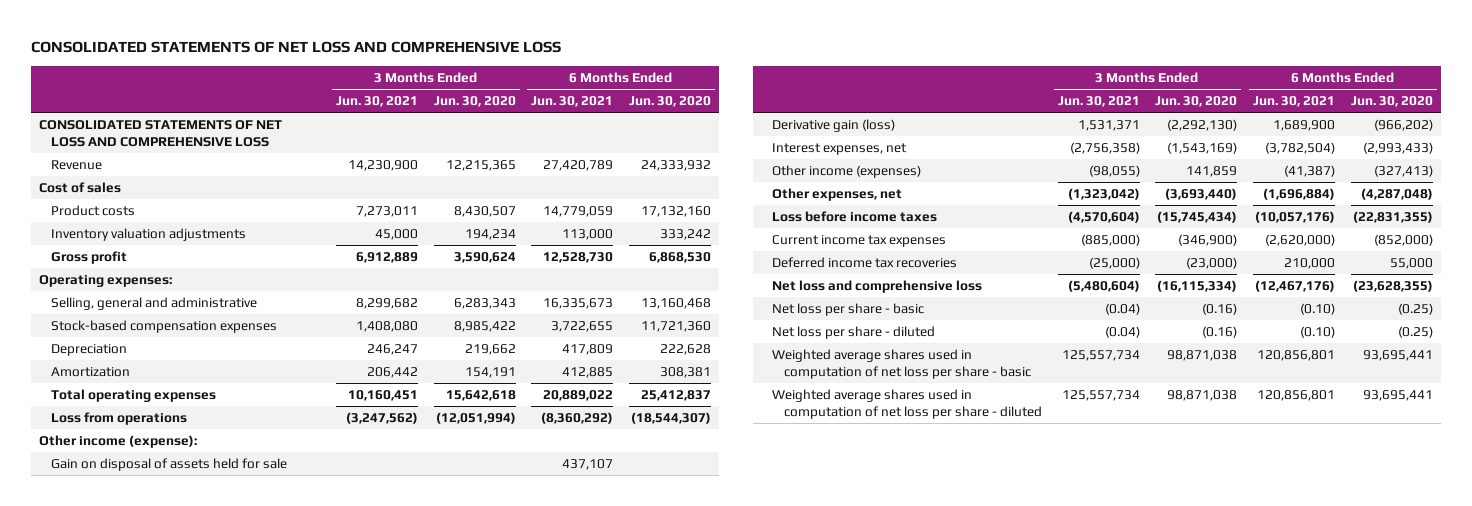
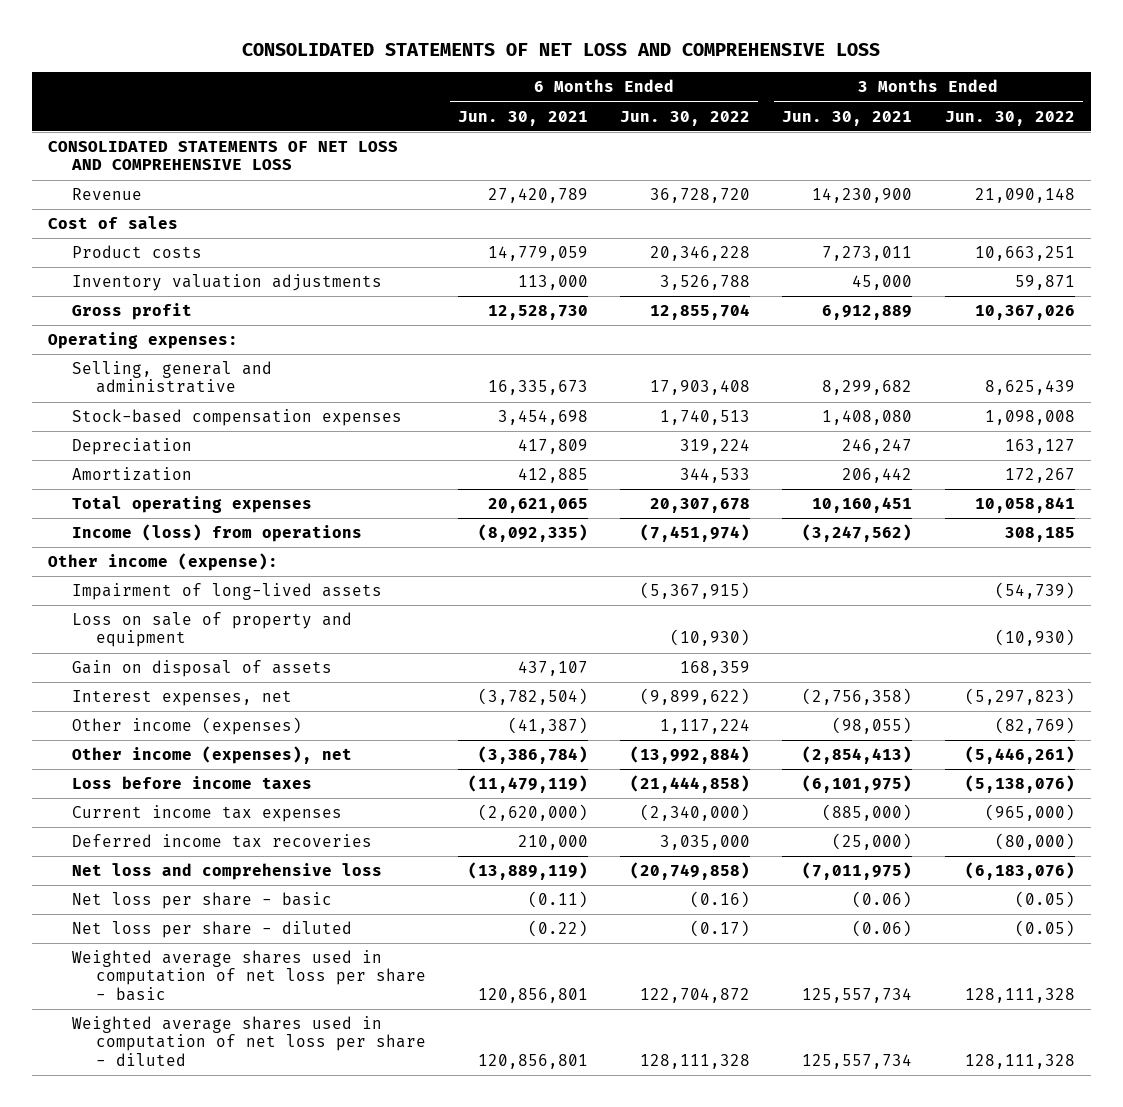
[433,96,516,108] Jun. 30, 2020 -> none
[629,96,712,108] Jun. 30, 2020 -> none
none -> [620,110,751,126] Jun. 30, 2022
none -> [944,110,1075,126] Jun. 30, 2022
[551,321,614,333] 3,722,655 -> [497,410,588,426] 3,454,698
[543,390,614,402] 20,889,022 -> [487,498,588,514] 20,621,065
[50,412,187,426] Loss from operations -> [71,524,362,543] Income (loss) from operations
[541,412,614,425] (8,360,292) -> [477,524,588,543] (8,092,335)
[772,119,896,133] Derivative gain (loss) -> none
none -> [71,583,382,601] Impairment of long-lived assets
none -> [71,612,352,648] Loss on sale of property and equipment
[50,458,287,472] Gain on disposal of assets held for sale -> [71,660,332,678] Gain on disposal of assets
[772,188,903,202] Other expenses, net -> [71,746,352,765] Other income (expenses), net
[1067,188,1140,201] (1,323,042) -> [802,746,913,765] (2,854,413)
[1262,188,1335,201] (1,696,884) -> [477,746,588,765] (3,386,784)
[1067,211,1140,224] (4,570,604) -> [802,775,913,794] (6,101,975)
[1254,211,1335,224] (10,057,176) -> [467,775,588,794] (11,479,119)
[1067,280,1140,293] (5,480,604) -> [802,862,913,881] (7,011,975)
[1254,280,1335,293] (12,467,176) -> [467,862,588,881] (13,889,119)
[1104,303,1140,316] (0.04) -> [852,891,913,909] (0.06)
[1299,303,1335,316] (0.10) -> [527,891,588,909] (0.11)
[1104,326,1140,339] (0.04) -> [852,920,913,938] (0.06)
[1299,326,1335,339] (0.10) -> [527,920,588,938] (0.22)

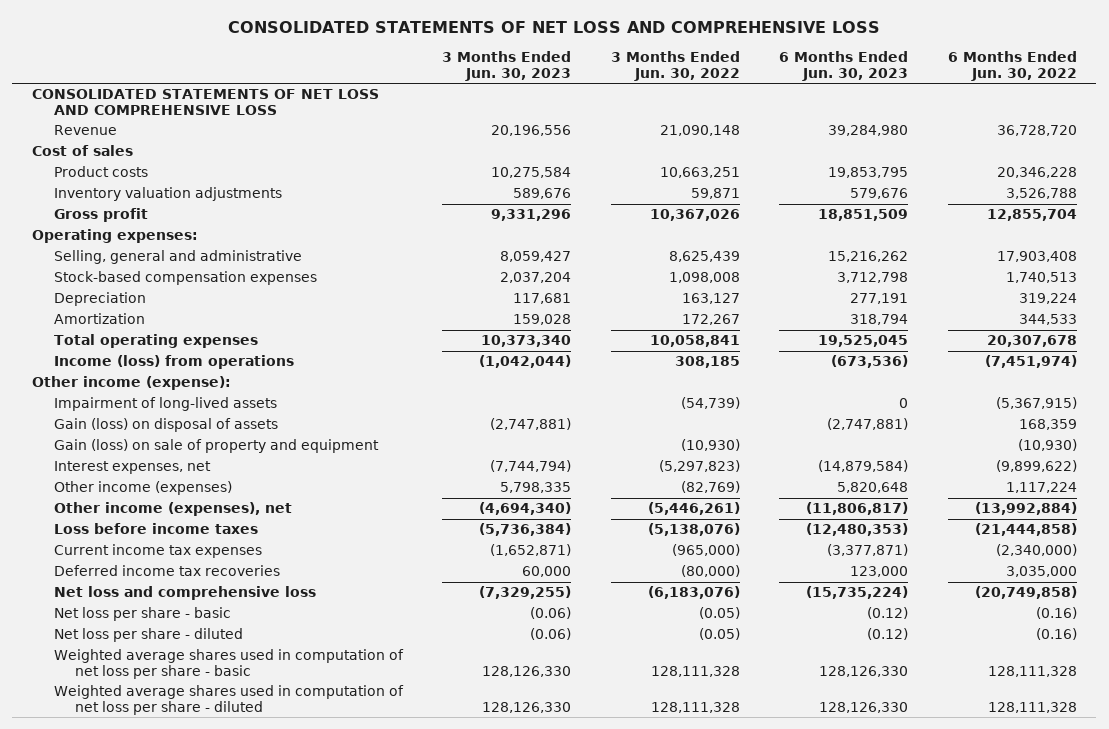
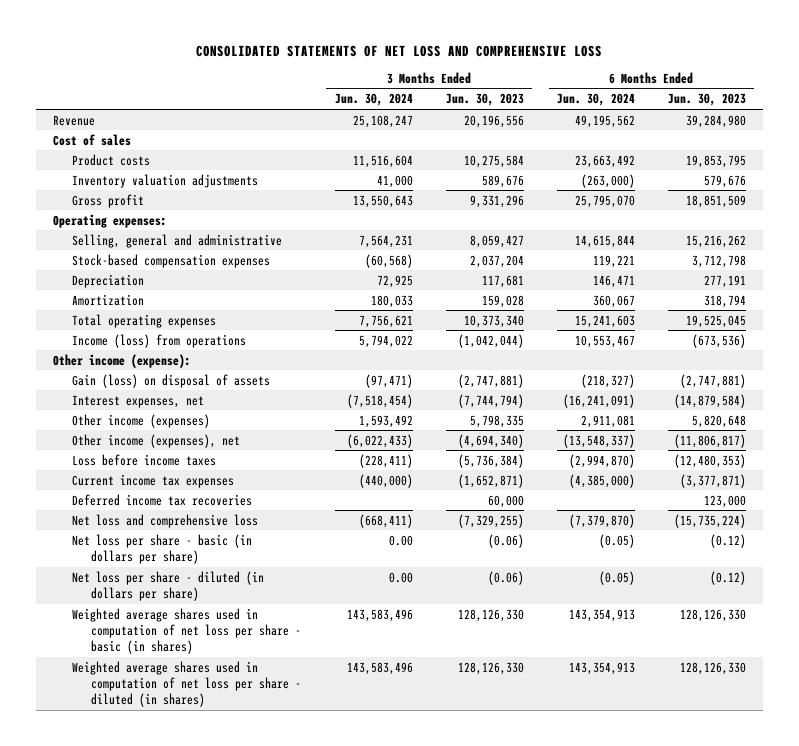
[610,51,740,81] 3 Months Ended Jun. 30, 2022 -> none
[947,51,1077,81] 6 Months Ended Jun. 30, 2022 -> none
none -> [334,93,413,107] Jun. 30, 2024
none -> [556,93,635,107] Jun. 30, 2024
[32,89,380,115] CONSOLIDATED STATEMENTS OF NET LOSS AND COMPREHENSIVE LOSS -> none
[53,397,277,412] Impairment of long-lived assets -> none
[53,439,379,454] Gain (loss) on sale of property and equipment -> none
[53,607,231,622] Net loss per share - basic -> [72,533,253,564] Net loss per share - basic (in dollars per share)
[53,628,243,643] Net loss per share - diluted -> [72,570,265,601] Net loss per share - diluted (in dollars per share)
[53,649,404,679] Weighted average shares used in computation of net loss per share - basic -> [72,607,302,655] Weighted average shares used in computation of net loss per share - basic (in shares)
[53,685,404,715] Weighted average shares used in computation of net loss per share - diluted -> [72,660,302,708] Weighted average shares used in computation of net loss per share - diluted (in shares)

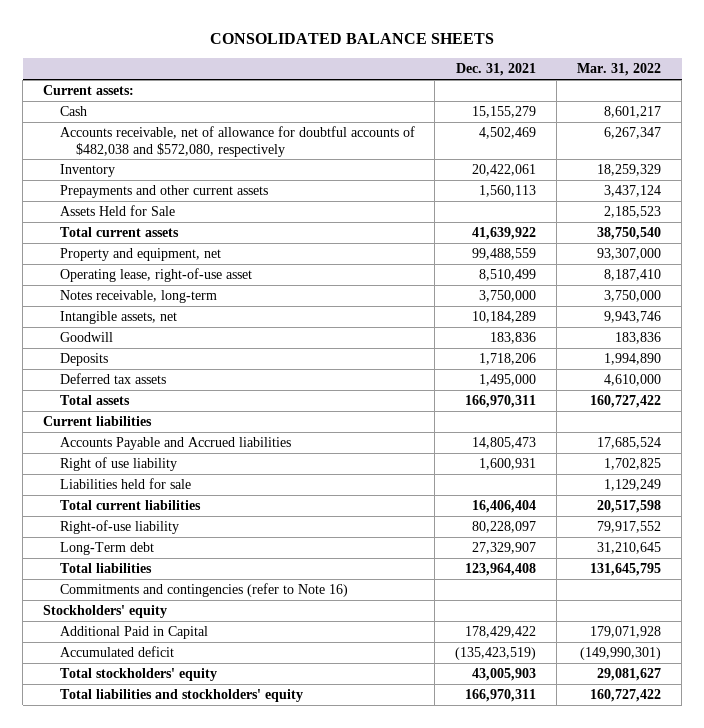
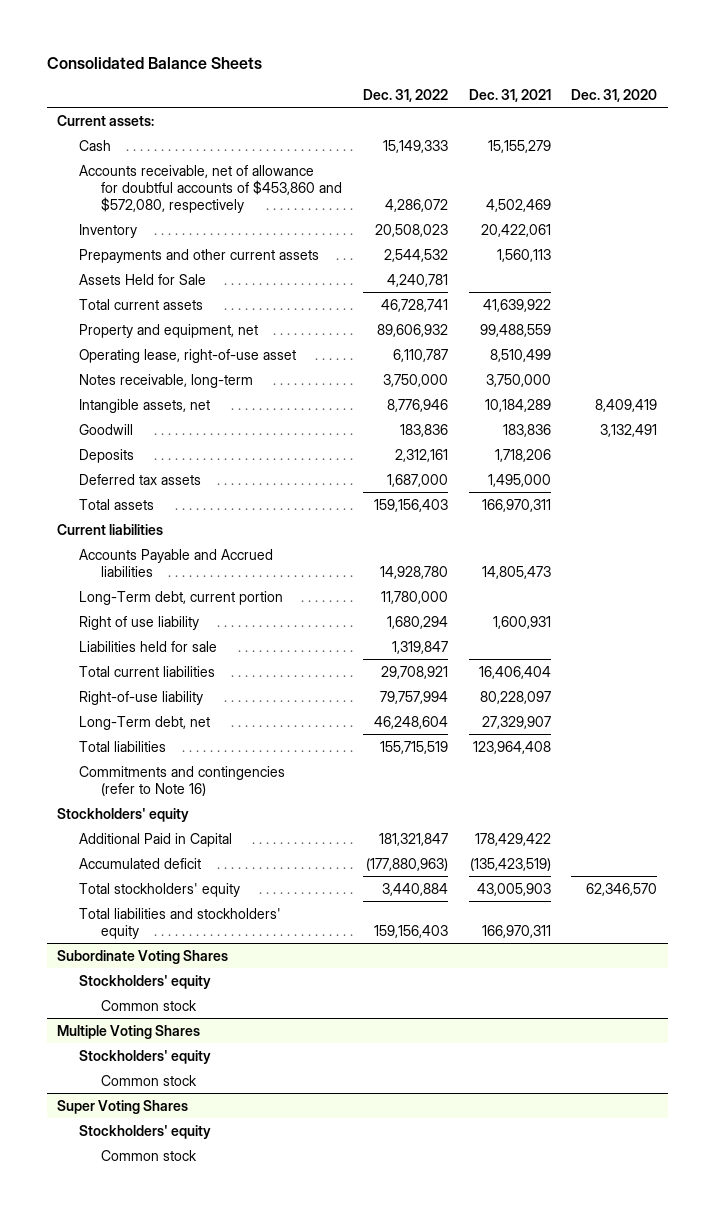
[210,33,495,45] CONSOLIDATED BALANCE SHEETS -> [46,56,262,69] Consolidated Balance Sheets
[577,63,662,77] Mar. 31, 2022 -> none
none -> [363,89,449,103] Dec. 31, 2022
none -> [571,89,658,103] Dec. 31, 2020
[59,125,415,157] Accounts receivable, net of allowance for doubtful accounts of $482,038 and $572,080, respectively -> [79,164,343,214] Accounts receivable, net of allowance for doubtful accounts of $453,860 and $572,080, respectively
none -> [79,590,284,605] Long-Term debt, current portion
[59,541,154,555] Long-Term debt -> [79,715,211,730] Long-Term debt, net
none -> [56,949,228,964] Subordinate Voting Shares
none -> [79,974,212,989] Stockholders' equity
none -> [101,999,198,1011] Common stock
none -> [56,1024,200,1039] Multiple Voting Shares
none -> [79,1049,212,1064] Stockholders' equity
none -> [101,1074,198,1086] Common stock
none -> [56,1099,188,1114] Super Voting Shares
none -> [79,1124,212,1139] Stockholders' equity
none -> [101,1149,198,1161] Common stock

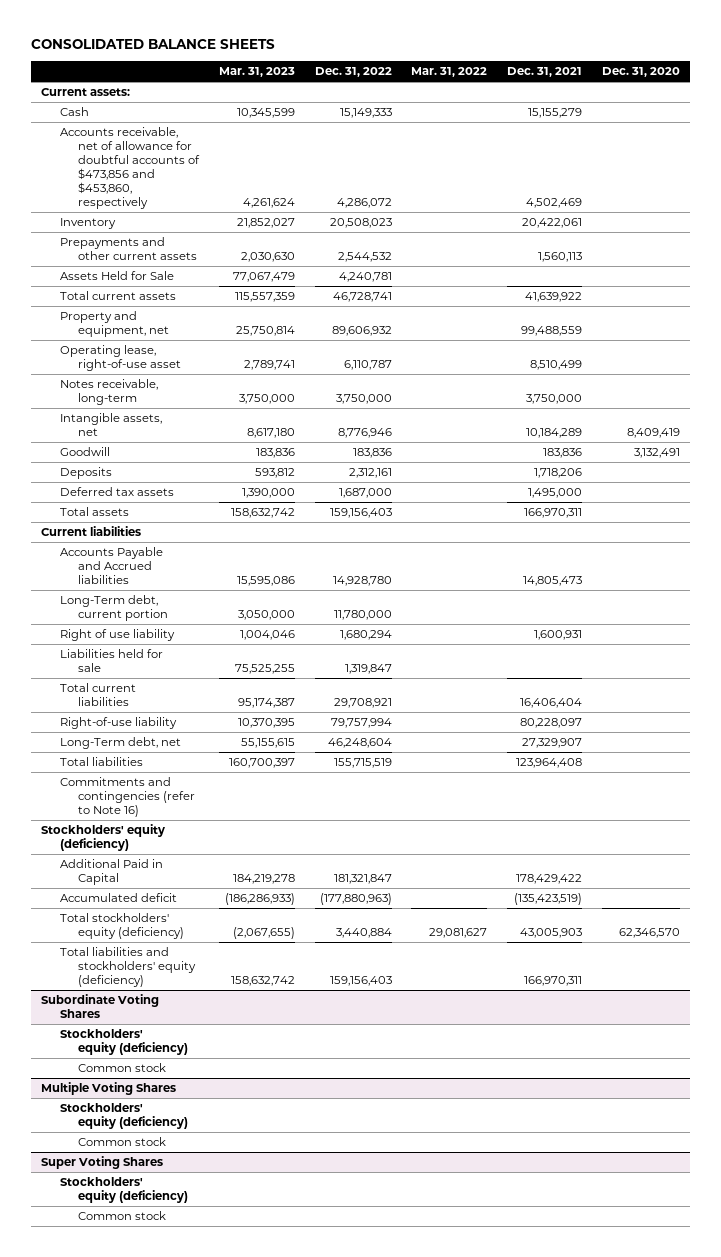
[46,56,262,69] Consolidated Balance Sheets -> [31,39,276,50] CONSOLIDATED BALANCE SHEETS
none -> [218,67,295,78] Mar. 31, 2023
none -> [411,67,488,78] Mar. 31, 2022
[79,164,343,214] Accounts receivable, net of allowance for doubtful accounts of $453,860 and $572,080, respectively -> [59,127,200,209] Accounts receivable, net of allowance for doubtful accounts of $473,856 and $453,860, respectively
[56,807,189,822] Stockholders' equity -> [41,824,166,852] Stockholders' equity (deficiency)
[79,882,241,897] Total stockholders' equity -> [59,913,184,940] Total stockholders' equity (deficiency)
[79,907,282,939] Total liabilities and stockholders' equity -> [59,947,196,988] Total liabilities and stockholders' equity (deficiency)
[79,974,212,989] Stockholders' equity -> [59,1029,188,1056] Stockholders' equity (deficiency)
[79,1049,212,1064] Stockholders' equity -> [59,1103,188,1130] Stockholders' equity (deficiency)
[79,1124,212,1139] Stockholders' equity -> [59,1177,188,1204] Stockholders' equity (deficiency)

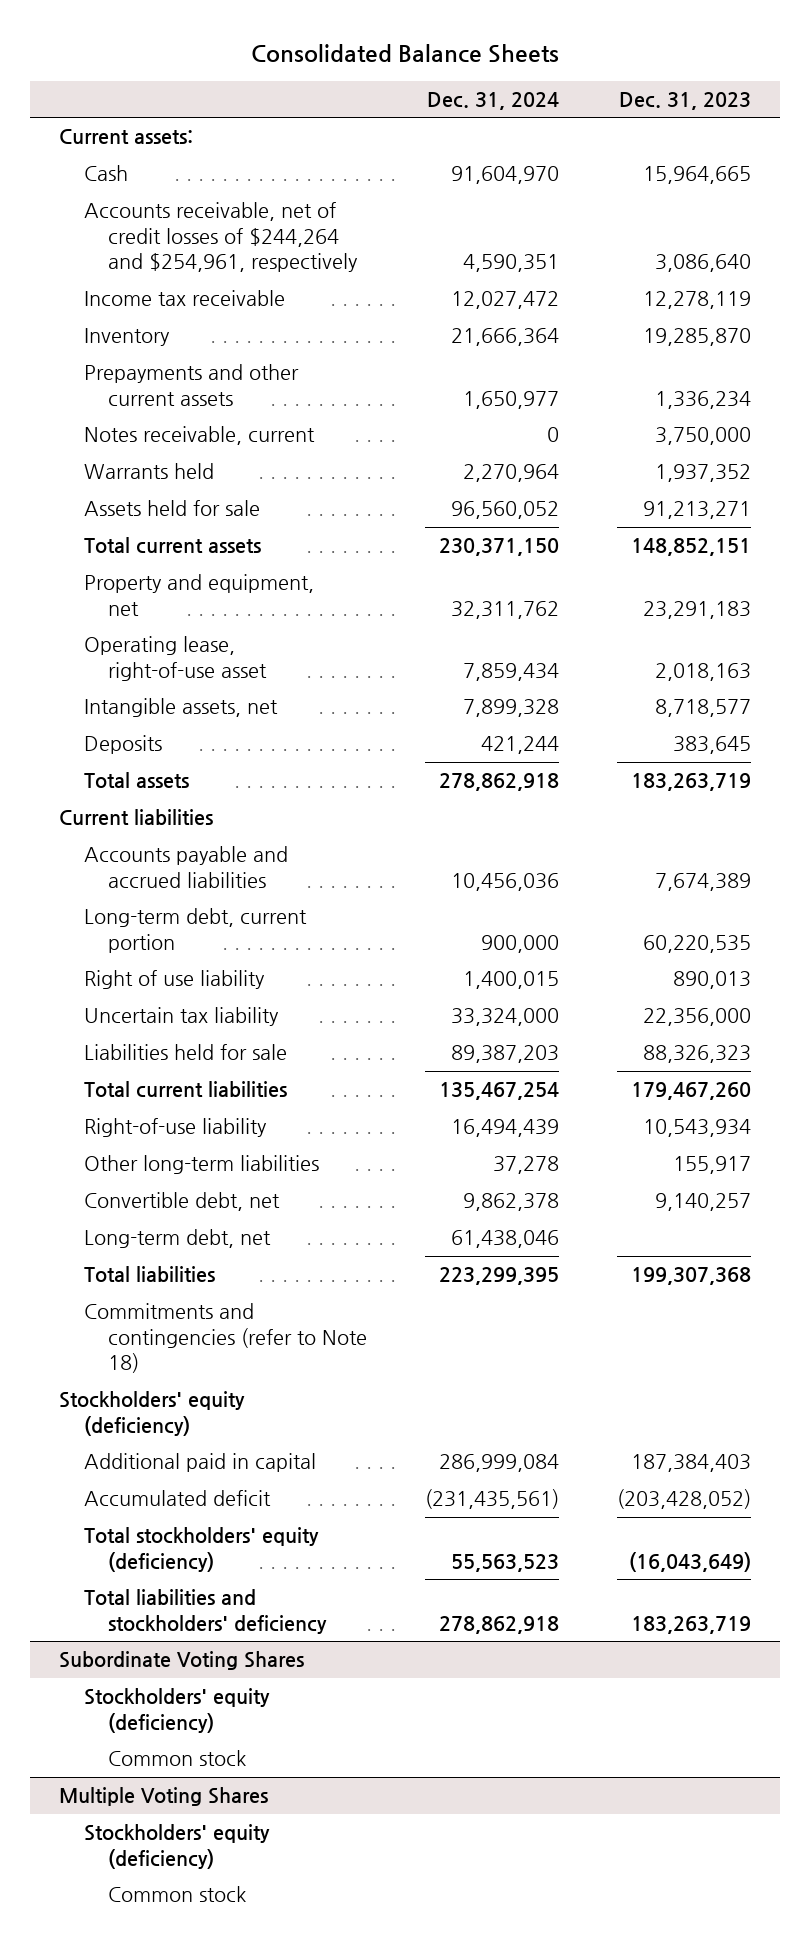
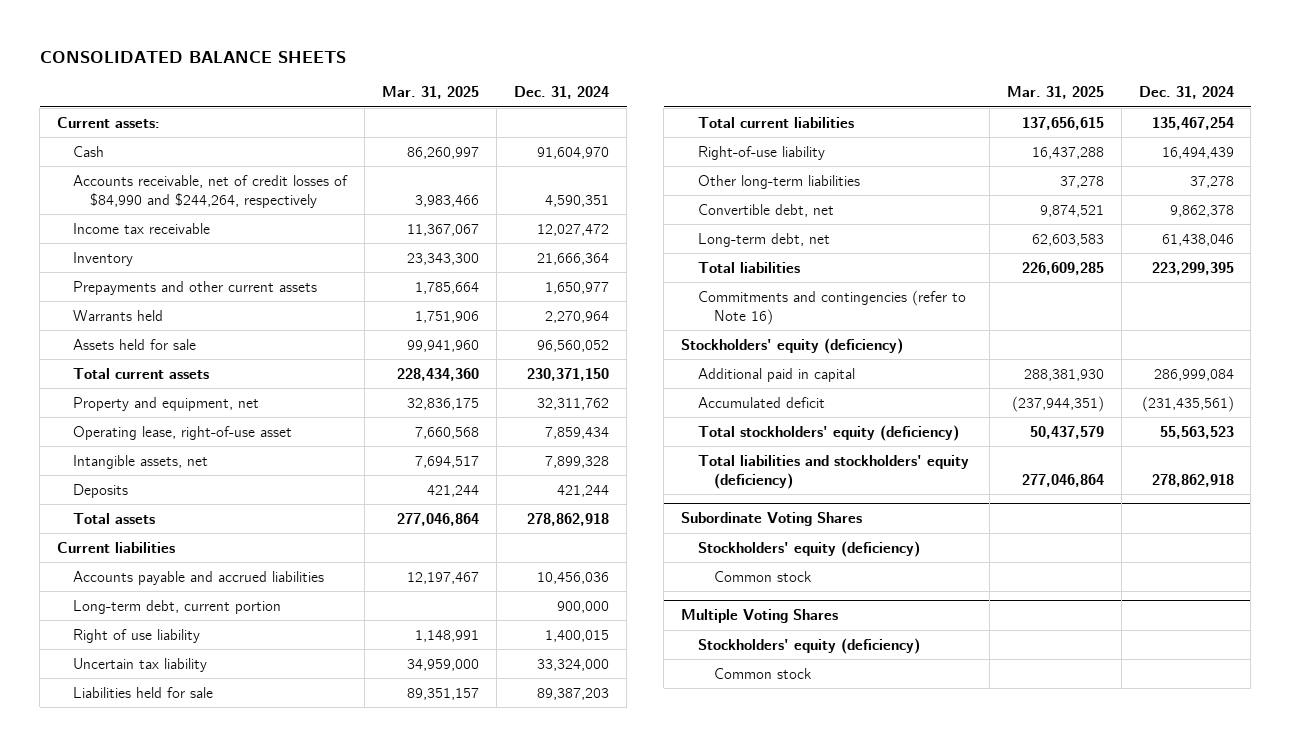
[251,43,560,63] Consolidated Balance Sheets -> [39,50,346,63] CONSOLIDATED BALANCE SHEETS
[618,91,751,110] Dec. 31, 2023 -> none
none -> [382,86,480,100] Mar. 31, 2025
[83,202,359,273] Accounts receivable, net of credit losses of $244,264 and $254,961, respectively -> [73,174,349,208] Accounts receivable, net of credit losses of $84,990 and $244,264, respectively
[83,426,315,446] Notes receivable, current -> none
[83,1303,368,1374] Commitments and contingencies (refer to Note 18) -> [697,289,966,325] Commitments and contingencies (refer to Note 16)
[83,1589,328,1634] Total liabilities and stockholders' deficiency -> [697,454,969,489] Total liabilities and stockholders' equity (deficiency)

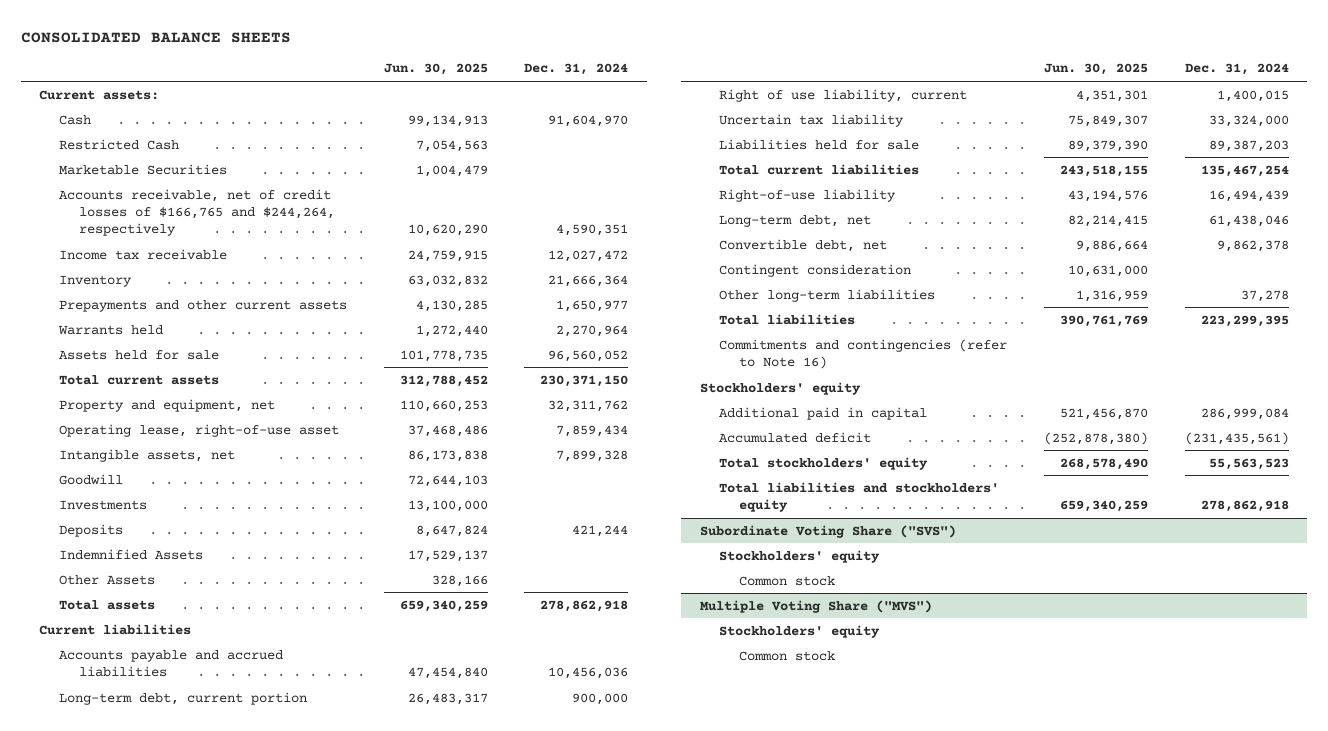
[382,86,480,100] Mar. 31, 2025 -> none
none -> [383,63,488,76] Jun. 30, 2025
none -> [58,138,179,150] Restricted Cash
none -> [58,163,227,175] Marketable Securities
[73,174,349,208] Accounts receivable, net of credit losses of $84,990 and $244,264, respectively -> [58,188,335,237] Accounts receivable, net of credit losses of $166,765 and $244,264, respectively
none -> [58,473,123,485] Goodwill
none -> [58,499,147,510] Investments
none -> [58,548,203,560] Indemnified Assets
none -> [58,574,155,585] Other Assets
[73,628,201,643] Right of use liability -> [719,88,968,102] Right of use liability, current
[697,203,834,217] Convertible debt, net -> [719,238,888,252] Convertible debt, net
none -> [719,263,912,277] Contingent consideration
[697,174,860,189] Other long-term liabilities -> [719,288,936,302] Other long-term liabilities
[681,337,904,354] Stockholders' equity (deficiency) -> [699,381,861,395] Stockholders' equity
[697,424,959,441] Total stockholders' equity (deficiency) -> [719,456,929,470] Total stockholders' equity
[697,454,969,489] Total liabilities and stockholders' equity (deficiency) -> [719,481,1000,513] Total liabilities and stockholders' equity
[681,512,863,527] Subordinate Voting Shares -> [699,524,956,538] Subordinate Voting Share ("SVS")
[697,540,920,557] Stockholders' equity (deficiency) -> [719,549,881,563] Stockholders' equity
[681,609,839,624] Multiple Voting Shares -> [699,599,932,613] Multiple Voting Share ("MVS")
[697,637,920,654] Stockholders' equity (deficiency) -> [719,624,881,638] Stockholders' equity

